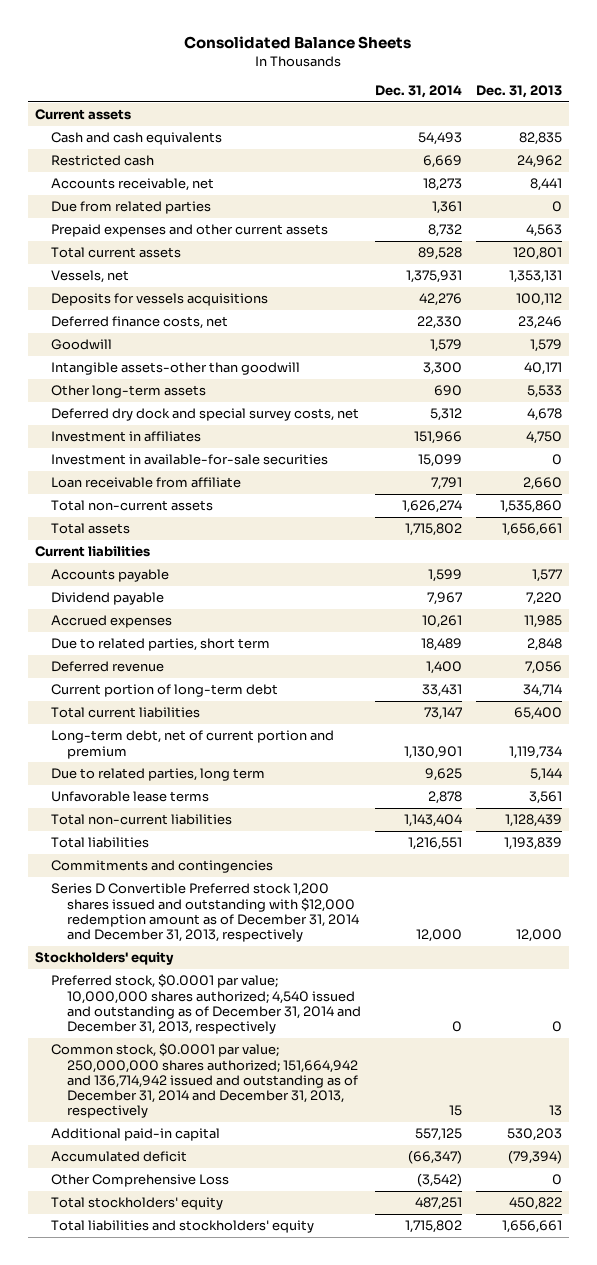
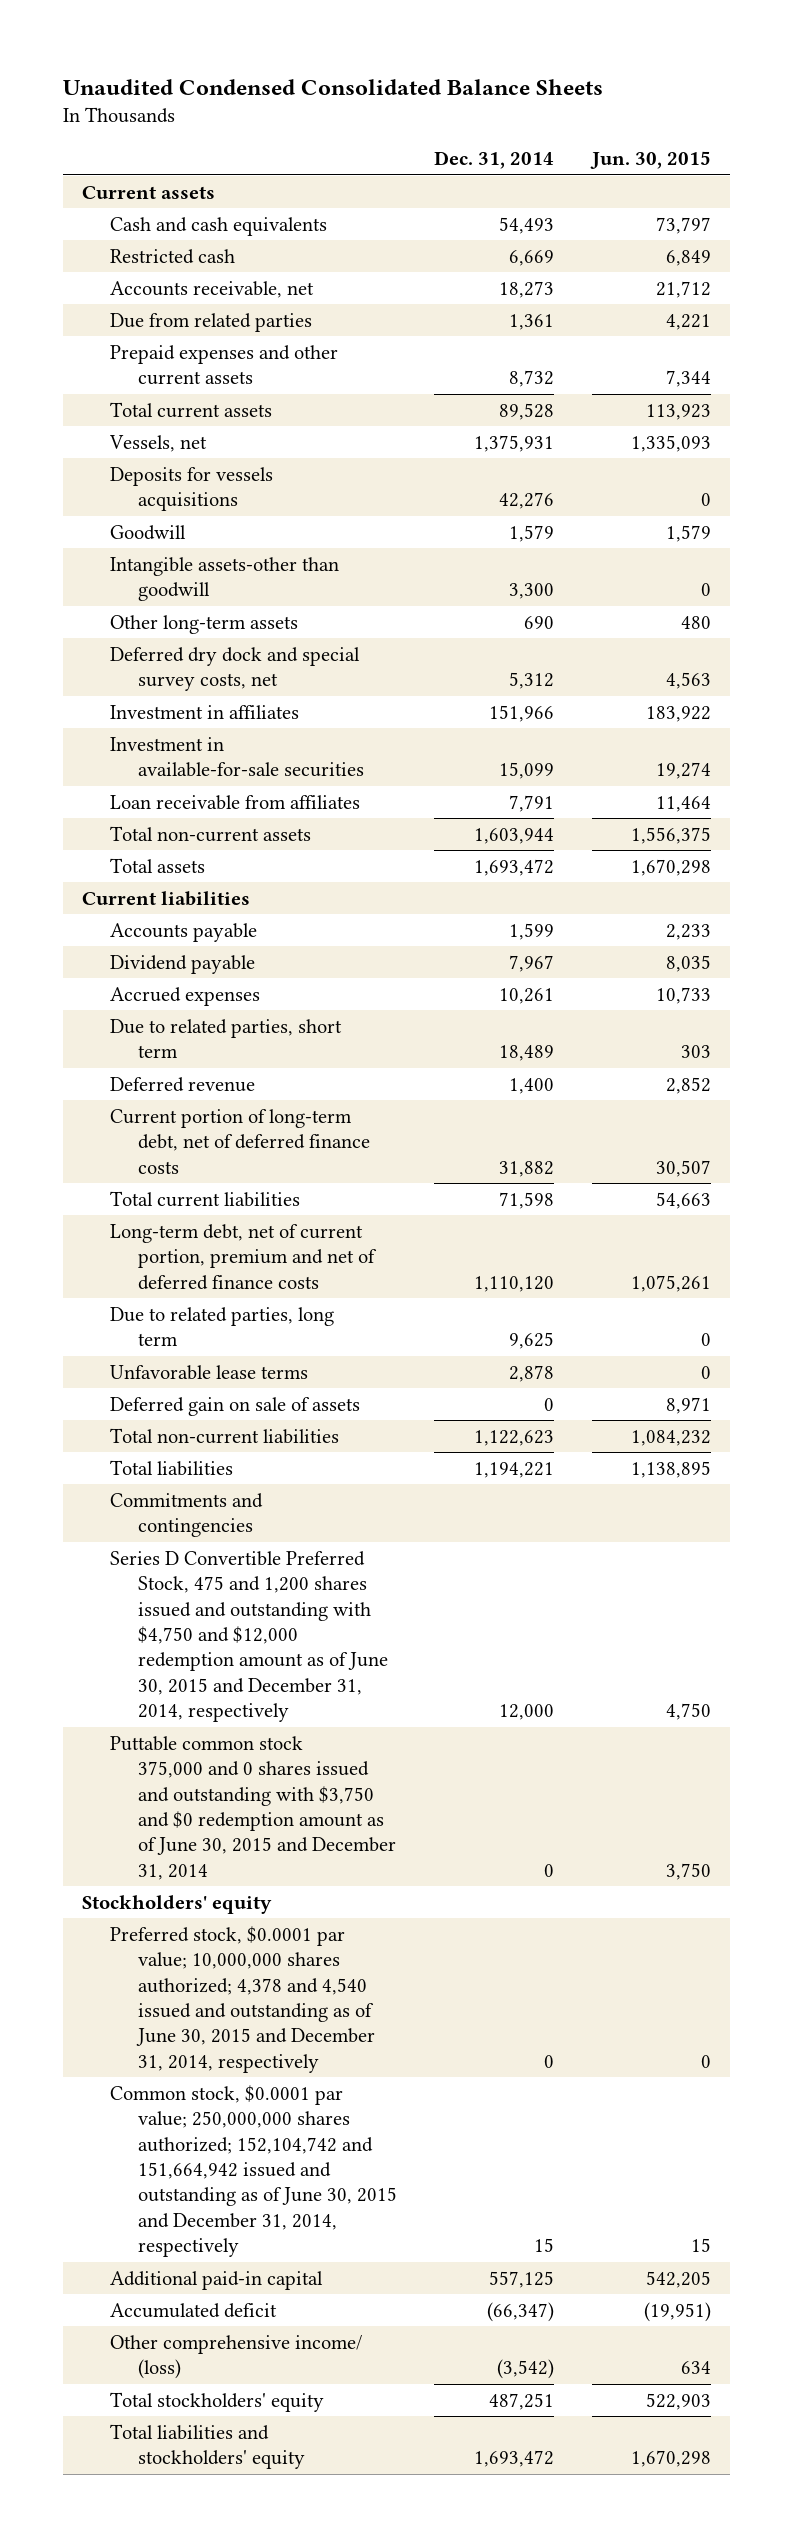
[184,36,412,50] Consolidated Balance Sheets -> [63,78,604,95] Unaudited Condensed Consolidated Balance Sheets
[475,85,562,99] Dec. 31, 2013 -> none
none -> [590,151,712,170] Jun. 30, 2015
[51,316,229,330] Deferred finance costs, net -> none
[51,477,242,489] Loan receivable from affiliate -> [109,794,360,810] Loan receivable from affiliates
[402,500,463,514] 1,626,274 -> [474,827,555,844] 1,603,944
[405,523,463,537] 1,715,802 -> [474,858,555,876] 1,693,472
[51,684,279,698] Current portion of long-term debt -> [109,1108,370,1174] Current portion of long-term debt, net of deferred finance costs
[422,684,463,698] 33,431 -> [499,1160,555,1177] 31,882
[424,707,463,721] 73,147 -> [499,1191,555,1209] 71,598
[51,730,335,759] Long-term debt, net of current portion and premium -> [109,1223,377,1290] Long-term debt, net of current portion, premium and net of deferred finance costs
[404,745,463,759] 1,130,901 -> [474,1275,555,1292] 1,110,120
none -> [109,1396,360,1416] Deferred gain on sale of assets
[404,814,463,828] 1,143,404 -> [474,1429,555,1446] 1,122,623
[408,837,463,851] 1,216,551 -> [474,1461,555,1478] 1,194,221
[51,883,360,943] Series D Convertible Preferred stock 1,200 shares issued and outstanding with $12,000 redemption amount as of December 31, 2014 and December 31, 2013, respectively -> [109,1550,388,1723] Series D Convertible Preferred Stock, 475 and 1,200 shares issued and outstanding with $4,750 and $12,000 redemption amount as of June 30, 2015 and December 31, 2014, respectively
none -> [109,1735,396,1880] Puttable common stock 375,000 and 0 shares issued and outstanding with $3,750 and $0 redemption amount as of June 30, 2015 and December 31, 2014
[51,974,362,1035] Preferred stock, $0.0001 par value; 10,000,000 shares authorized; 4,540 issued and outstanding as of December 31, 2014 and December 31, 2013, respectively -> [109,1925,375,2073] Preferred stock, $0.0001 par value; 10,000,000 shares authorized; 4,378 and 4,540 issued and outstanding as of June 30, 2015 and December 31, 2014, respectively
[51,1043,359,1119] Common stock, $0.0001 par value; 250,000,000 shares authorized; 151,664,942 and 136,714,942 issued and outstanding as of December 31, 2014 and December 31, 2013, respectively -> [109,2084,397,2258] Common stock, $0.0001 par value; 250,000,000 shares authorized; 152,104,742 and 151,664,942 issued and outstanding as of June 30, 2015 and December 31, 2014, respectively
[51,1174,230,1188] Other Comprehensive Loss -> [109,2334,363,2380] Other comprehensive income/ (loss)
[405,1220,463,1234] 1,715,802 -> [474,2450,555,2468] 1,693,472

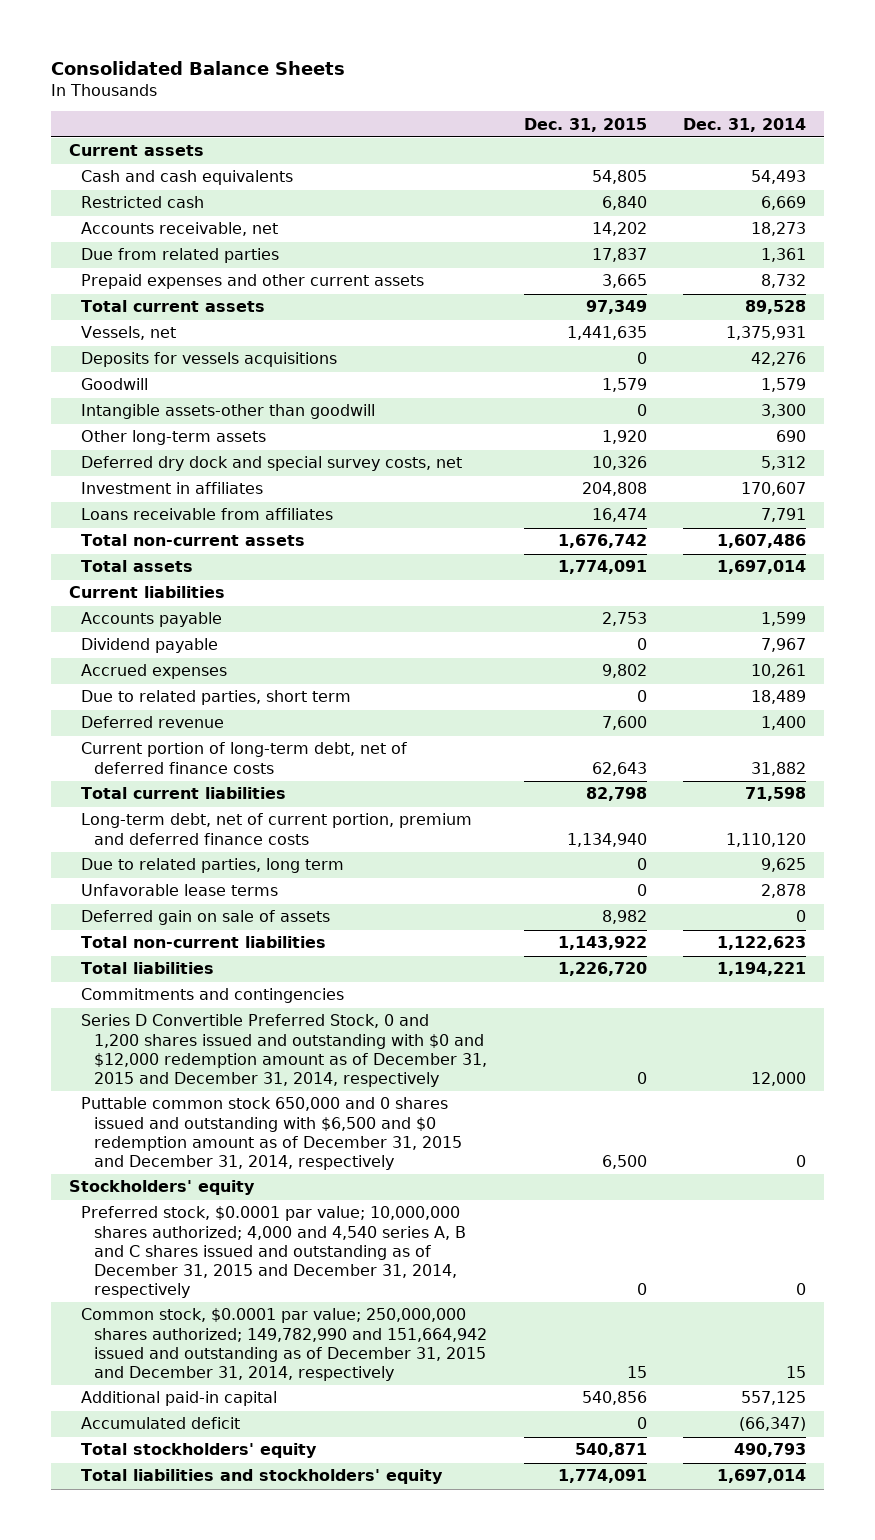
[63,78,604,95] Unaudited Condensed Consolidated Balance Sheets -> [50,60,345,75] Consolidated Balance Sheets
[590,151,712,170] Jun. 30, 2015 -> none
none -> [523,117,647,132] Dec. 31, 2015
[109,736,364,778] Investment in available-for-sale securities -> none
[489,704,555,722] 151,966 -> [741,482,807,497] 170,607
[109,794,360,810] Loan receivable from affiliates -> [81,508,334,521] Loans receivable from affiliates
[474,827,555,844] 1,603,944 -> [717,534,807,549] 1,607,486
[474,858,555,876] 1,693,472 -> [717,560,807,575] 1,697,014
[109,1223,377,1290] Long-term debt, net of current portion, premium and net of deferred finance costs -> [81,813,473,845] Long-term debt, net of current portion, premium and deferred finance costs
[109,1550,388,1723] Series D Convertible Preferred Stock, 475 and 1,200 shares issued and outstanding with $4,750 and $12,000 redemption amount as of June 30, 2015 and December 31, 2014, respectively -> [81,1014,488,1087] Series D Convertible Preferred Stock, 0 and 1,200 shares issued and outstanding with $0 and $12,000 redemption amount as of December 31, 2015 and December 31, 2014, respectively
[109,1735,396,1880] Puttable common stock 375,000 and 0 shares issued and outstanding with $3,750 and $0 redemption amount as of June 30, 2015 and December 31, 2014 -> [81,1097,463,1170] Puttable common stock 650,000 and 0 shares issued and outstanding with $6,500 and $0 redemption amount as of December 31, 2015 and December 31, 2014, respectively
[109,1925,375,2073] Preferred stock, $0.0001 par value; 10,000,000 shares authorized; 4,378 and 4,540 issued and outstanding as of June 30, 2015 and December 31, 2014, respectively -> [81,1206,467,1298] Preferred stock, $0.0001 par value; 10,000,000 shares authorized; 4,000 and 4,540 series A, B and C shares issued and outstanding as of December 31, 2015 and December 31, 2014, respectively
[109,2084,397,2258] Common stock, $0.0001 par value; 250,000,000 shares authorized; 152,104,742 and 151,664,942 issued and outstanding as of June 30, 2015 and December 31, 2014, respectively -> [81,1308,488,1381] Common stock, $0.0001 par value; 250,000,000 shares authorized; 149,782,990 and 151,664,942 issued and outstanding as of December 31, 2015 and December 31, 2014, respectively
[109,2334,363,2380] Other comprehensive income/ (loss) -> none
[489,2392,555,2410] 487,251 -> [734,1443,807,1458] 490,793
[474,2450,555,2468] 1,693,472 -> [717,1469,807,1484] 1,697,014

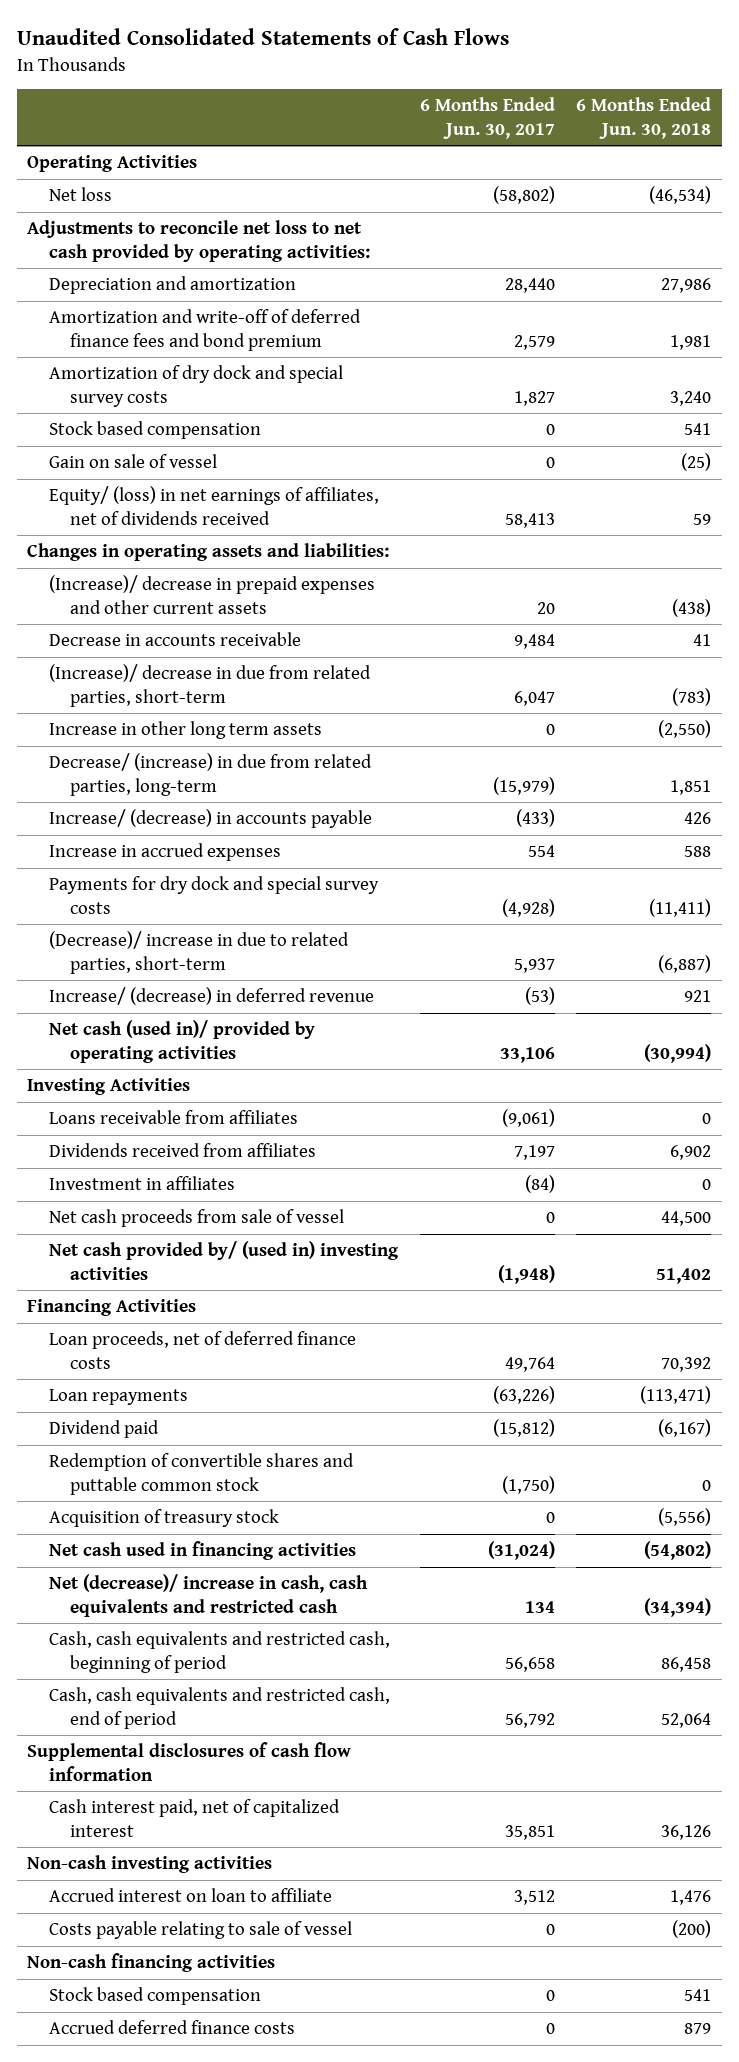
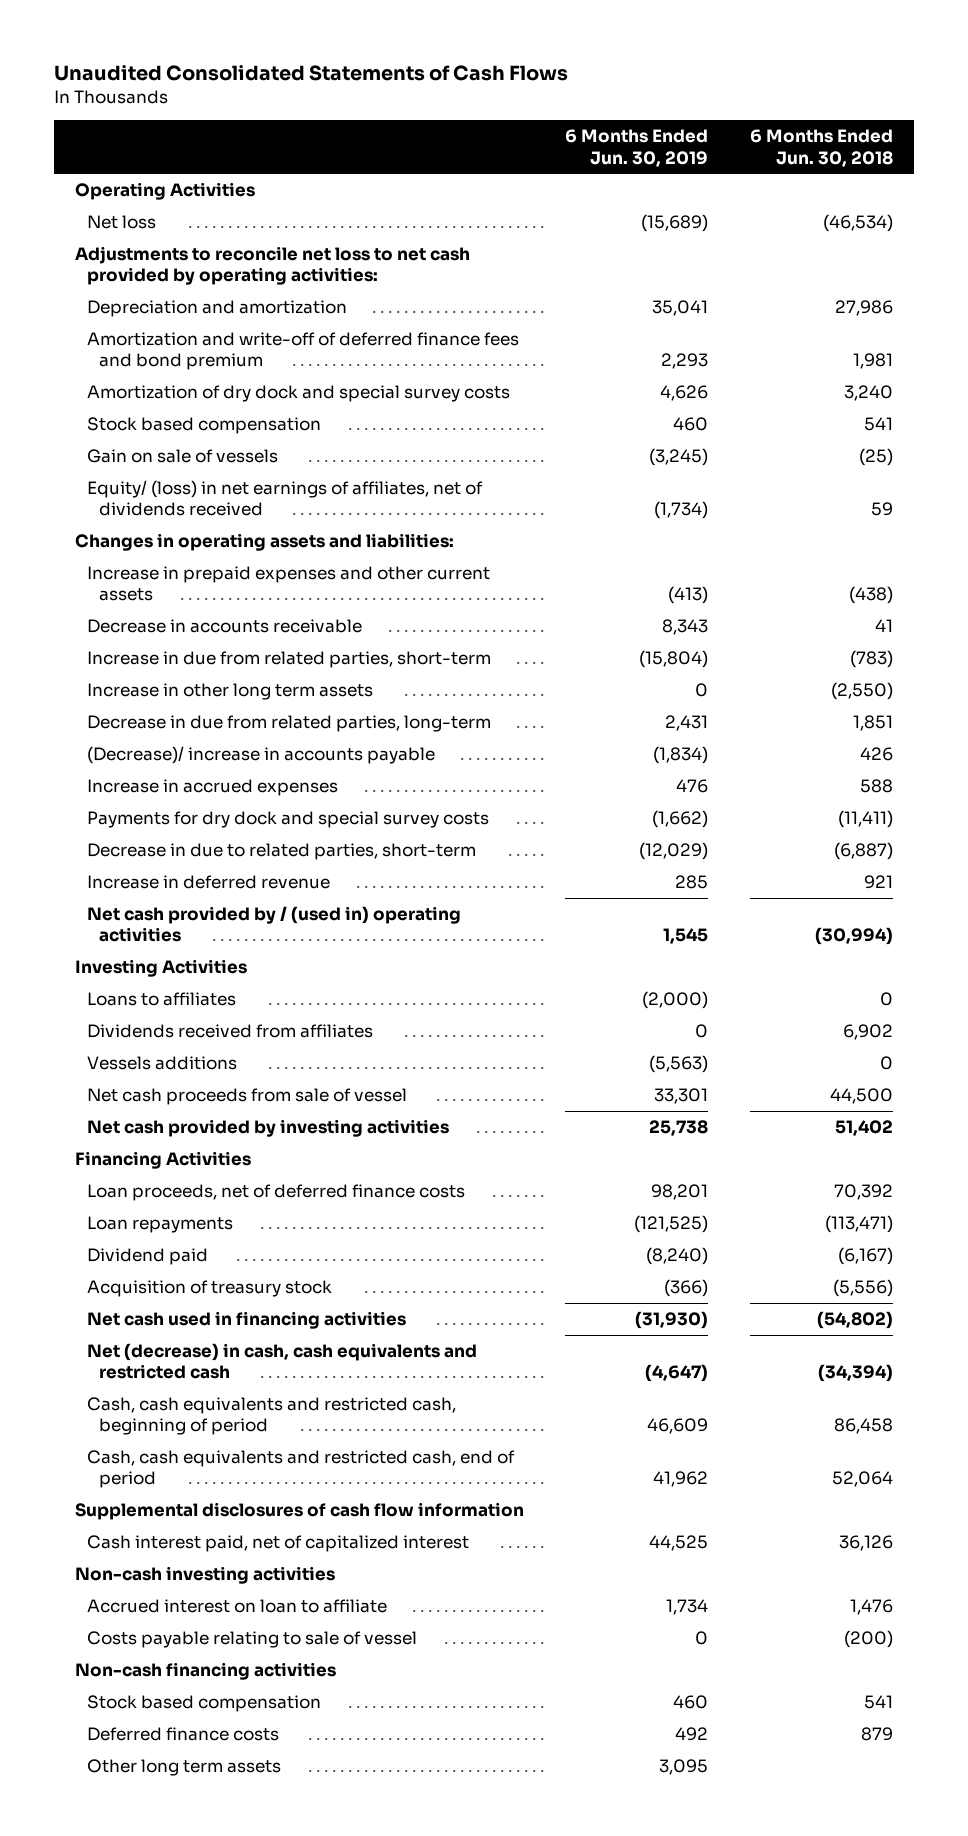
[419,97,555,139] 6 Months Ended Jun. 30, 2017 -> none
none -> [565,129,709,167] 6 Months Ended Jun. 30, 2019
[48,454,217,469] Gain on sale of vessel -> [86,449,278,464] Gain on sale of vessels
[48,575,375,614] (Increase)/ decrease in prepaid expenses and other current assets -> [86,566,490,602] Increase in prepaid expenses and other current assets
[48,664,371,707] (Increase)/ decrease in due from related parties, short-term -> [86,651,491,669] Increase in due from related parties, short-term
[48,753,372,796] Decrease/ (increase) in due from related parties, long-term -> [86,715,491,733] Decrease in due from related parties, long-term
[48,809,372,829] Increase/ (decrease) in accounts payable -> [86,746,435,765] (Decrease)/ increase in accounts payable
[48,931,349,974] (Decrease)/ increase in due to related parties, short-term -> [86,843,476,861] Decrease in due to related parties, short-term
[48,987,374,1006] Increase/ (decrease) in deferred revenue -> [86,875,330,890] Increase in deferred revenue
[48,1020,315,1063] Net cash (used in)/ provided by operating activities -> [86,906,461,943] Net cash provided by / (used in) operating activities
[48,1110,298,1125] Loans receivable from affiliates -> none
none -> [86,992,236,1007] Loans to affiliates
[48,1176,235,1191] Investment in affiliates -> none
none -> [86,1056,237,1071] Vessels additions
[48,1241,399,1280] Net cash provided by/ (used in) investing activities -> [86,1119,449,1138] Net cash provided by investing activities
[48,1453,354,1495] Redemption of convertible shares and puttable common stock -> none
[48,1574,368,1617] Net (decrease)/ increase in cash, cash equivalents and restricted cash -> [86,1343,477,1380] Net (decrease) in cash, cash equivalents and restricted cash
[48,2020,295,2035] Accrued deferred finance costs -> [86,1727,279,1742] Deferred finance costs
none -> [86,1759,281,1777] Other long term assets

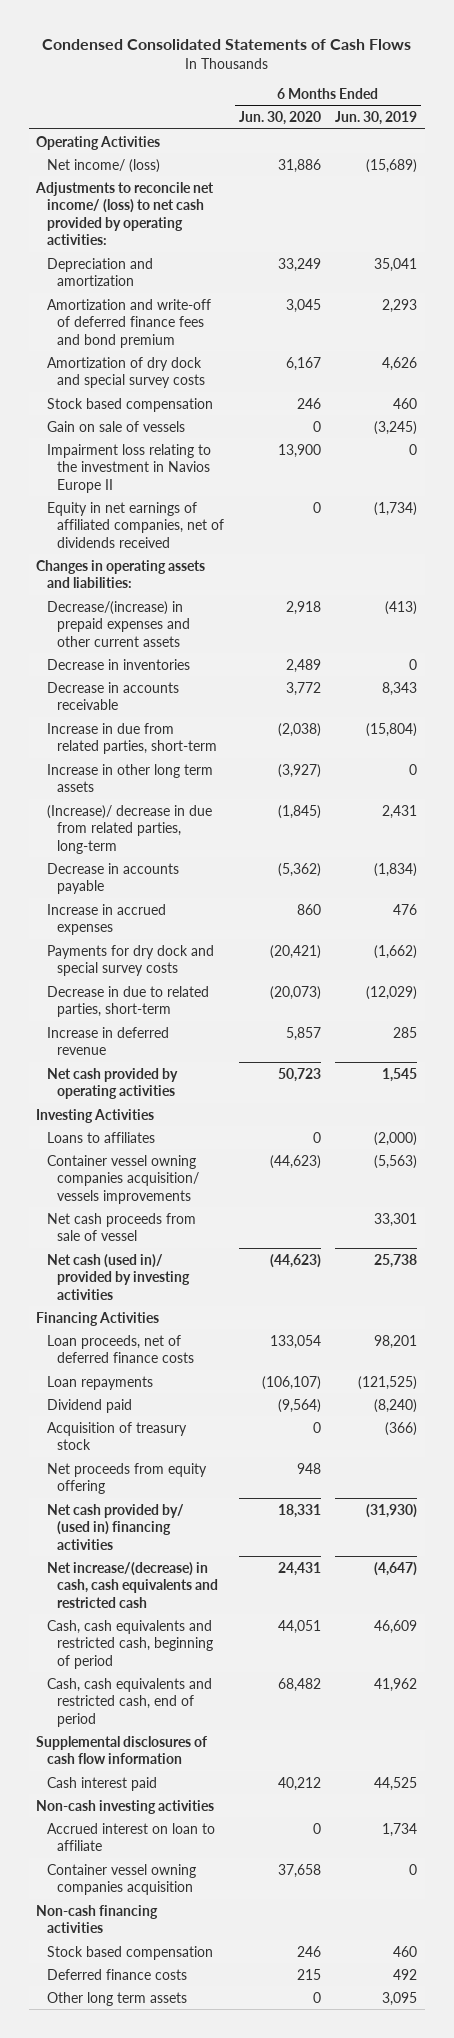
[53,65,568,82] Unaudited Consolidated Statements of Cash Flows -> [41,39,411,51] Condensed Consolidated Statements of Cash Flows
[750,129,894,167] 6 Months Ended Jun. 30, 2018 -> none
none -> [238,111,321,126] Jun. 30, 2020
[86,215,156,230] Net loss -> [46,158,160,173] Net income/ (loss)
[74,246,470,286] Adjustments to reconcile net loss to net cash provided by operating activities: -> [35,181,215,246] Adjustments to reconcile net income/ (loss) to net cash provided by operating activities:
none -> [46,443,211,493] Impairment loss relating to the investment in Navios Europe II
[86,480,483,517] Equity/ (loss) in net earnings of affiliates, net of dividends received -> [46,501,224,548] Equity in net earnings of affiliated companies, net of dividends received
[86,566,490,602] Increase in prepaid expenses and other current assets -> [46,600,190,647] Decrease/(increase) in prepaid expenses and other current assets
none -> [46,658,190,670] Decrease in inventories
[86,715,491,733] Decrease in due from related parties, long-term -> [46,804,212,854] (Increase)/ decrease in due from related parties, long-term
[86,746,435,765] (Decrease)/ increase in accounts payable -> [46,862,179,895] Decrease in accounts payable
[86,906,461,943] Net cash provided by / (used in) operating activities -> [46,1067,178,1100] Net cash provided by operating activities
[86,1024,373,1039] Dividends received from affiliates -> none
[86,1056,237,1071] Vessels additions -> [46,1154,199,1204] Container vessel owning companies acquisition/ vessels improvements
[86,1119,449,1138] Net cash provided by investing activities -> [46,1253,190,1300] Net cash (used in)/ provided by investing activities
none -> [46,1462,207,1495] Net proceeds from equity offering
[86,1311,406,1330] Net cash used in financing activities -> [46,1503,184,1550] Net cash provided by/ (used in) financing activities
[86,1343,477,1380] Net (decrease) in cash, cash equivalents and restricted cash -> [46,1561,218,1608] Net increase/(decrease) in cash, cash equivalents and restricted cash
[86,1535,469,1553] Cash interest paid, net of capitalized interest -> [46,1776,157,1791] Cash interest paid
[86,1631,417,1649] Costs payable relating to sale of vessel -> none
none -> [46,1863,196,1896] Container vessel owning companies acquisition

